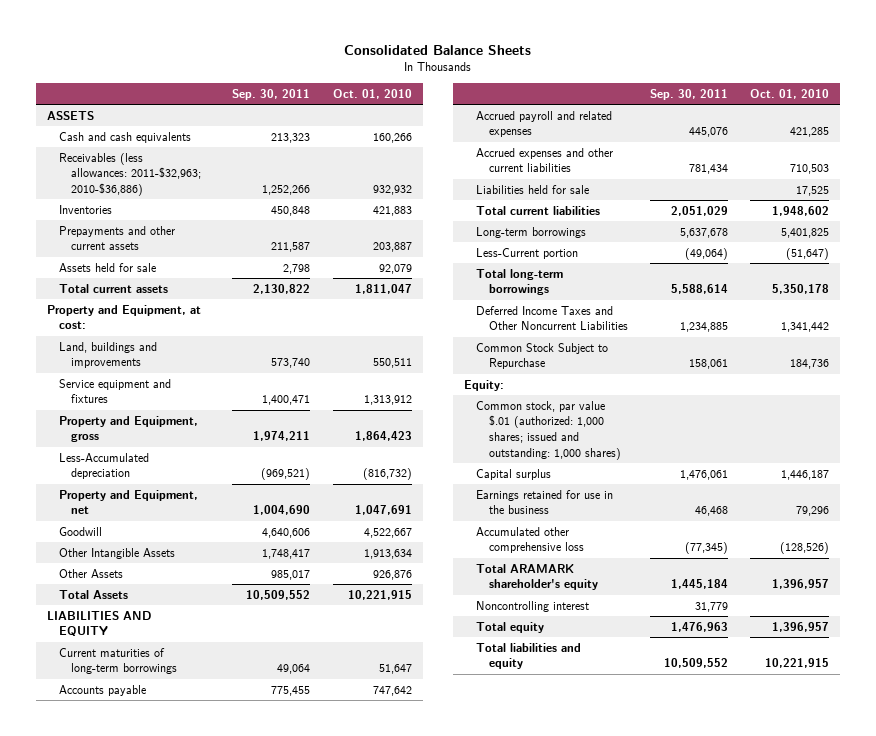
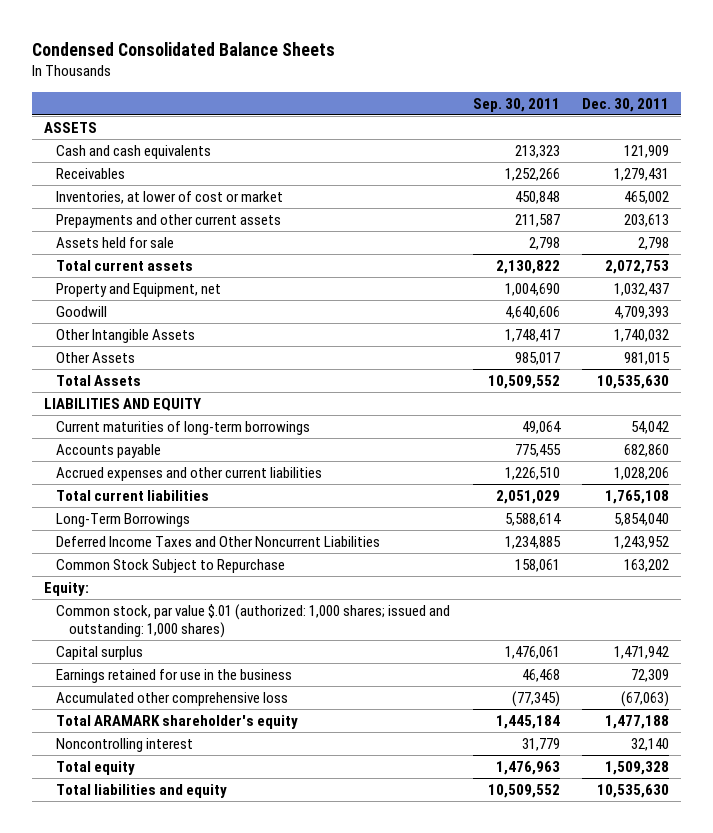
[343,44,531,55] Consolidated Balance Sheets -> [32,41,336,56] Condensed Consolidated Balance Sheets
[332,89,412,100] Oct. 01, 2010 -> none
none -> [582,97,670,112] Dec. 30, 2011
[59,152,202,197] Receivables (less allowances: 2011-$32,963; 2010-$36,886) -> [56,168,126,180] Receivables
[59,204,113,214] Inventories -> [56,191,284,205] Inventories, at lower of cost or market
[46,304,201,330] Property and Equipment, at cost: -> none
[59,341,158,369] Land, buildings and improvements -> none
[59,378,172,404] Service equipment and fixtures -> none
[59,415,199,443] Property and Equipment, gross -> none
[59,452,150,480] Less-Accumulated depreciation -> none
[476,110,613,138] Accrued payroll and related expenses -> none
[476,184,590,194] Liabilities held for sale -> none
[688,164,728,175] 781,434 -> [504,467,560,481] 1,226,510
[476,226,587,238] Long-term borrowings -> none
[476,247,579,259] Less-Current portion -> none
[476,268,564,296] Total long-term borrowings -> [56,513,191,528] Long-Term Borrowings

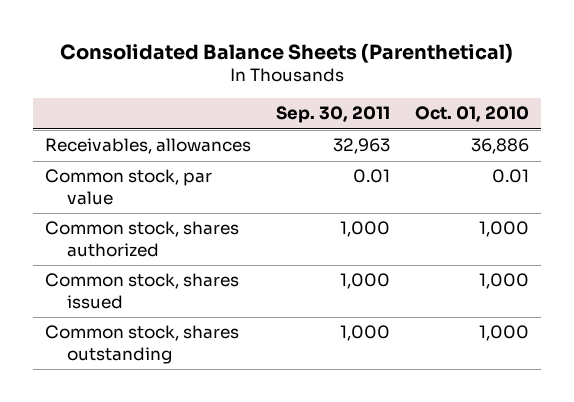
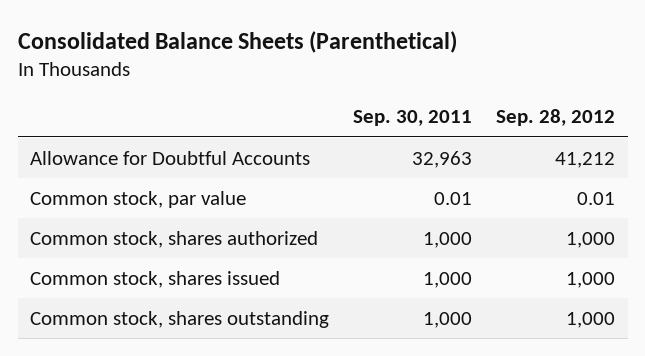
[414,106,529,123] Oct. 01, 2010 -> none
none -> [496,109,616,127] Sep. 28, 2012
[45,138,252,155] Receivables, allowances -> [29,150,310,165] Allowance for Doubtful Accounts

